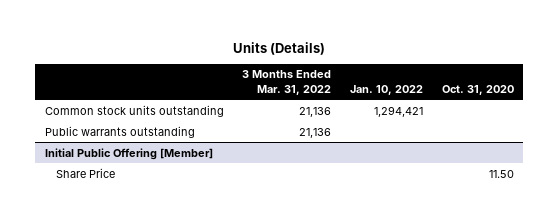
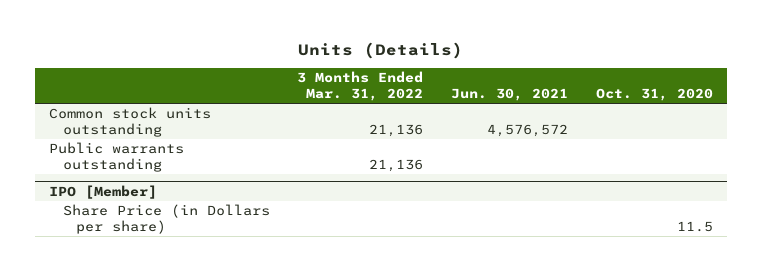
[350,84,424,95] Jan. 10, 2022 -> none
none -> [451,88,569,102] Jun. 30, 2021
[44,147,213,160] Initial Public Offering [Member] -> [48,184,157,199] IPO [Member]
[55,167,115,178] Share Price -> [62,204,270,234] Share Price (in Dollars per share)
[488,169,514,178] 11.50 -> [677,220,714,232] 11.5

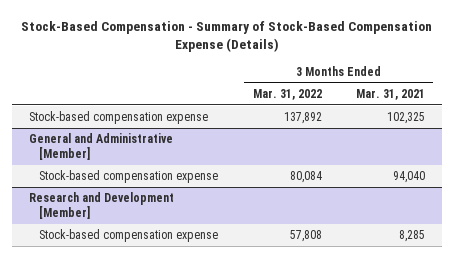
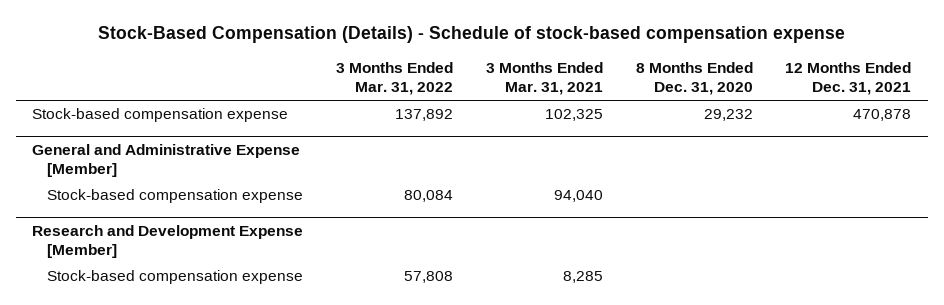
[20,20,432,52] Stock-Based Compensation - Summary of Stock-Based Compensation Expense (Details) -> [97,26,845,44] Stock-Based Compensation (Details) - Schedule of stock-based compensation expense
none -> [635,62,753,96] 8 Months Ended Dec. 31, 2020
none -> [785,62,912,96] 12 Months Ended Dec. 31, 2021
[29,133,174,161] General and Administrative [Member] -> [32,144,301,178] General and Administrative Expense [Member]
[29,192,175,220] Research and Development [Member] -> [32,225,304,259] Research and Development Expense [Member]

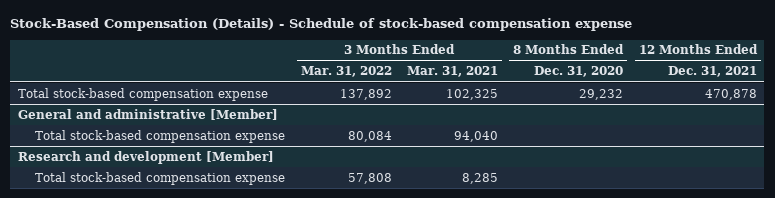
[32,108,289,123] Stock-based compensation expense -> [18,87,269,101] Total stock-based compensation expense
[32,144,301,178] General and Administrative Expense [Member] -> [18,108,279,120] General and administrative [Member]
[47,189,304,204] Stock-based compensation expense -> [35,129,286,143] Total stock-based compensation expense
[32,225,304,259] Research and Development Expense [Member] -> [18,150,275,164] Research and development [Member]
[47,270,304,285] Stock-based compensation expense -> [35,171,286,185] Total stock-based compensation expense

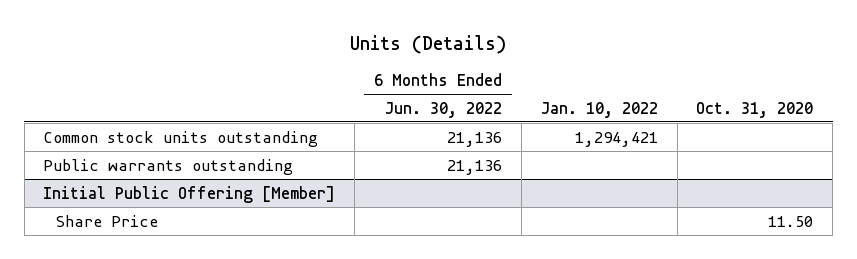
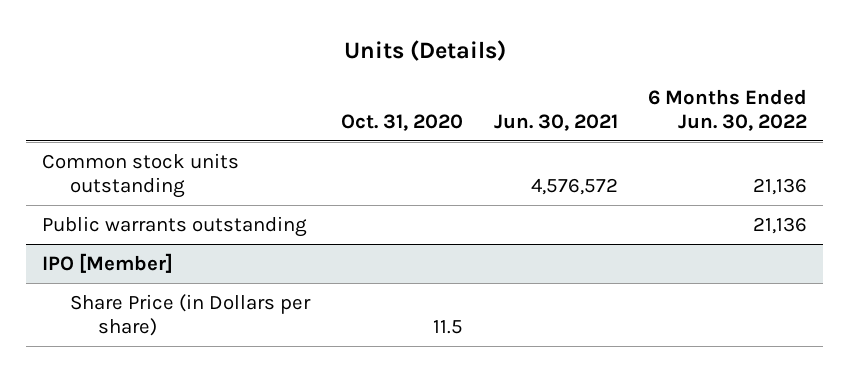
[540,101,658,118] Jan. 10, 2022 -> none
none -> [493,113,618,131] Jun. 30, 2021
[43,185,336,203] Initial Public Offering [Member] -> [41,252,173,273] IPO [Member]
[55,214,159,227] Share Price -> [69,293,311,336] Share Price (in Dollars per share)
[768,215,814,227] 11.50 -> [432,319,463,334] 11.5

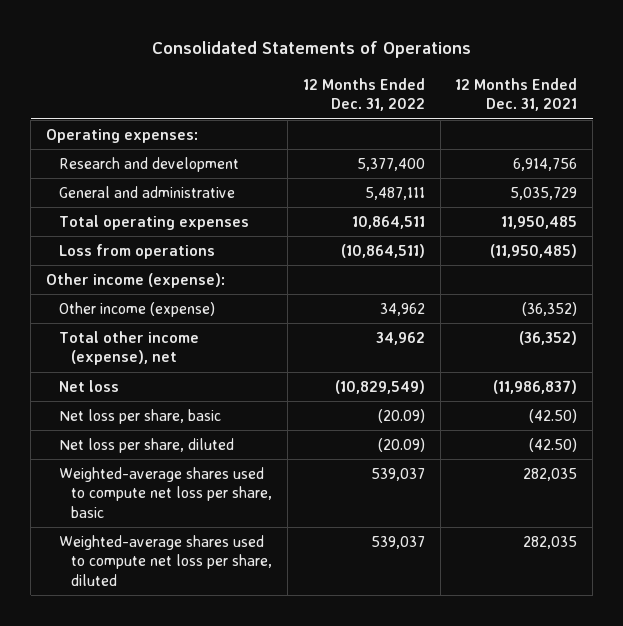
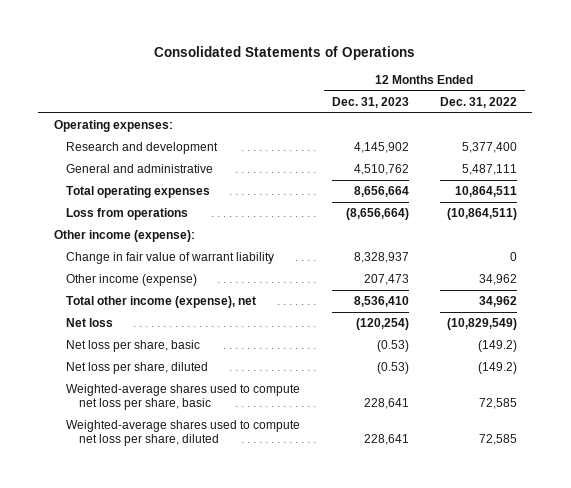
[455,77,578,112] 12 Months Ended Dec. 31, 2021 -> none
none -> [331,96,409,108] Dec. 31, 2023
none -> [66,252,275,265] Change in fair value of warrant liability
[377,408,425,423] (20.09) -> [477,340,517,353] (149.2)
[377,437,425,452] (20.09) -> [477,362,517,375] (149.2)
[370,467,425,481] 539,037 -> [478,397,517,409] 72,585
[370,535,425,549] 539,037 -> [478,433,517,445] 72,585

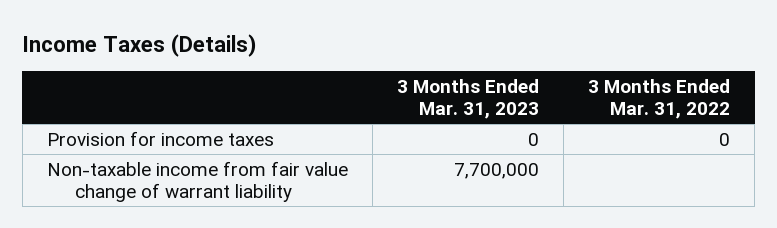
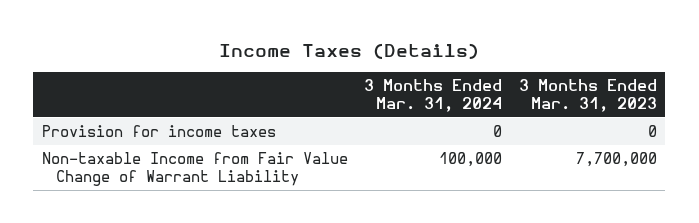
[588,78,731,119] 3 Months Ended Mar. 31, 2022 -> none
none -> [364,79,503,113] 3 Months Ended Mar. 31, 2024
[46,160,348,203] Non-taxable income from fair value change of warrant liability -> [41,152,348,187] Non-taxable Income from Fair Value Change of Warrant Liability

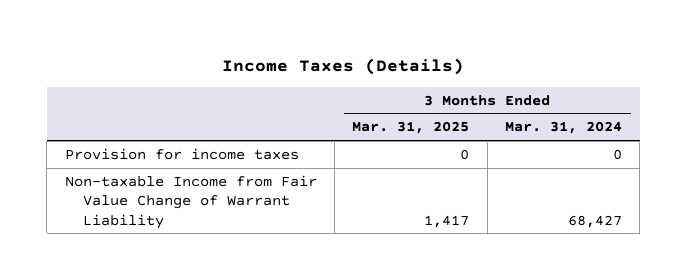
[518,79,657,113] 3 Months Ended Mar. 31, 2023 -> none
none -> [352,121,470,135] Mar. 31, 2025
[439,152,503,168] 100,000 -> [568,214,623,228] 68,427

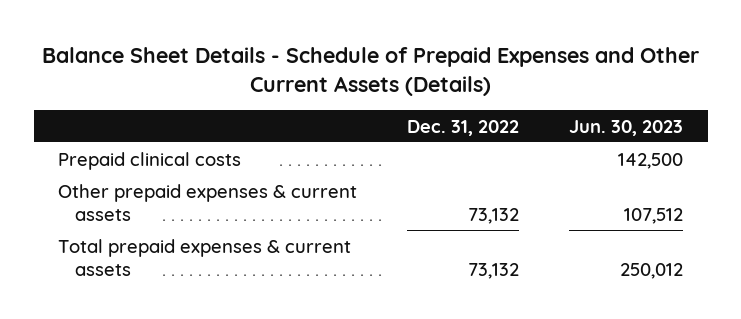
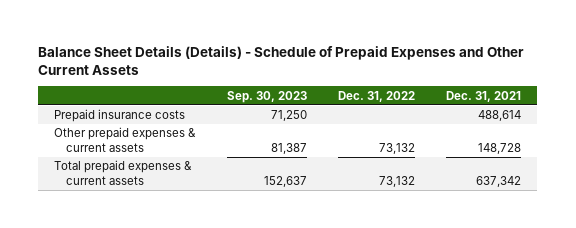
[41,46,699,96] Balance Sheet Details - Schedule of Prepaid Expenses and Other Current Assets (Details) -> [38,45,525,75] Balance Sheet Details (Details) - Schedule of Prepaid Expenses and Other Current Assets
[568,119,683,136] Jun. 30, 2023 -> none
none -> [226,90,307,103] Sep. 30, 2023
none -> [446,90,522,102] Dec. 31, 2021
[58,151,242,170] Prepaid clinical costs -> [54,109,186,123] Prepaid insurance costs

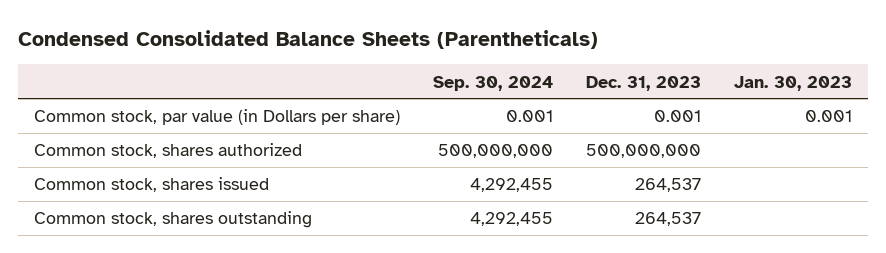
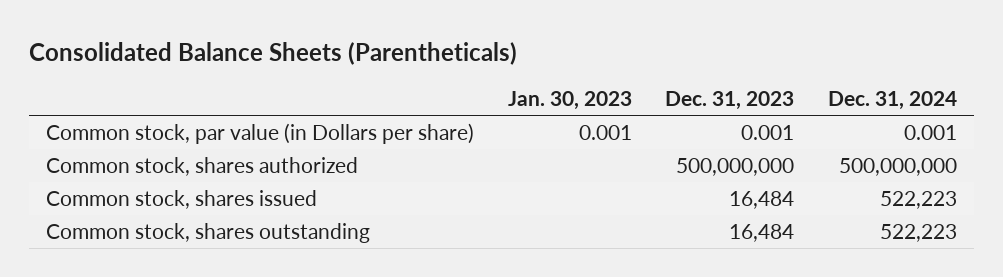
[18,30,599,50] Condensed Consolidated Balance Sheets (Parentheticals) -> [29,42,518,66] Consolidated Balance Sheets (Parentheticals)
[433,75,554,91] Sep. 30, 2024 -> none
none -> [827,90,957,110] Dec. 31, 2024
[634,178,701,193] 264,537 -> [729,191,795,210] 16,484
[634,212,701,227] 264,537 -> [729,224,795,243] 16,484

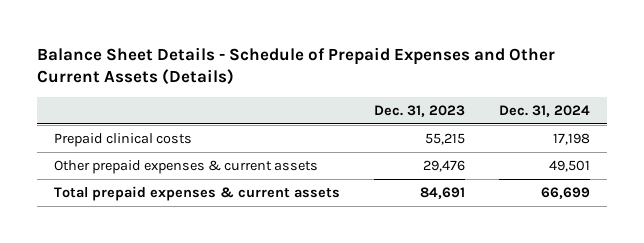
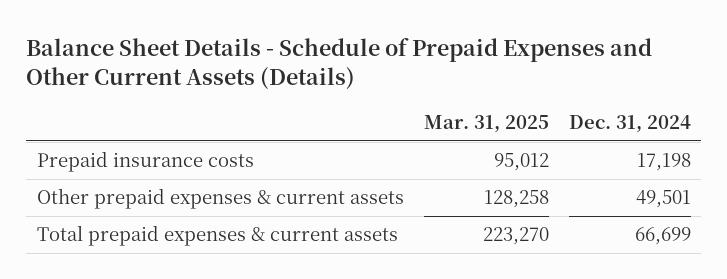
[373,105,465,118] Dec. 31, 2023 -> none
none -> [423,114,549,133] Mar. 31, 2025
[54,133,193,148] Prepaid clinical costs -> [36,151,254,173] Prepaid insurance costs

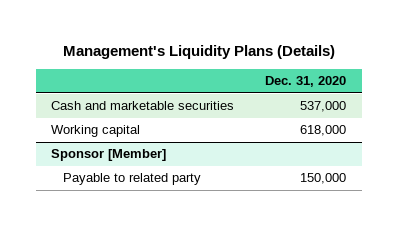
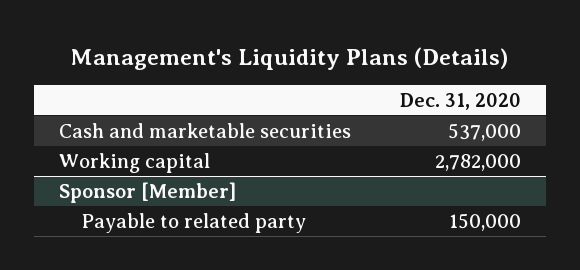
[300,125,347,137] 618,000 -> [435,153,522,171] 2,782,000

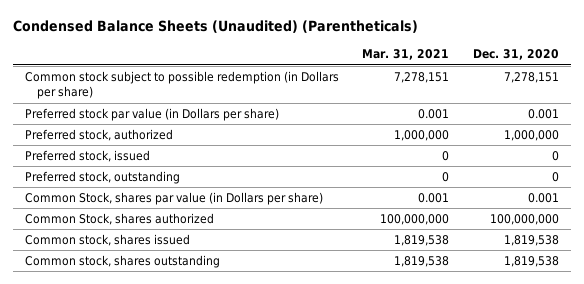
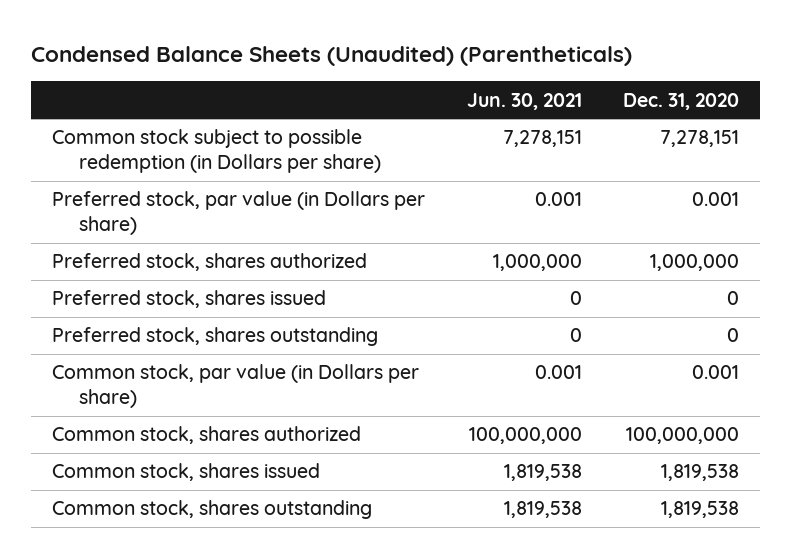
[362,49,450,61] Mar. 31, 2021 -> none
none -> [466,92,582,110] Jun. 30, 2021
[24,108,279,122] Preferred stock par value (in Dollars per share) -> [52,191,426,236] Preferred stock, par value (in Dollars per share)
[24,129,173,142] Preferred stock, authorized -> [52,253,368,272] Preferred stock, shares authorized
[24,150,150,163] Preferred stock, issued -> [52,290,327,309] Preferred stock, shares issued
[24,171,180,185] Preferred stock, outstanding -> [52,327,379,347] Preferred stock, shares outstanding
[24,192,323,206] Common Stock, shares par value (in Dollars per share) -> [52,364,420,409] Common stock, par value (in Dollars per share)
[24,213,214,226] Common Stock, shares authorized -> [52,426,362,445] Common stock, shares authorized

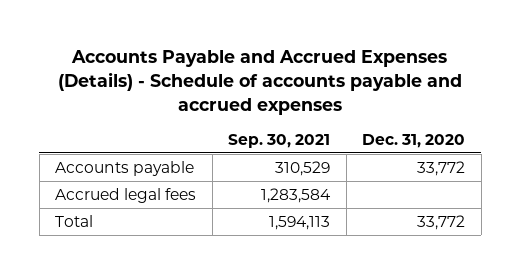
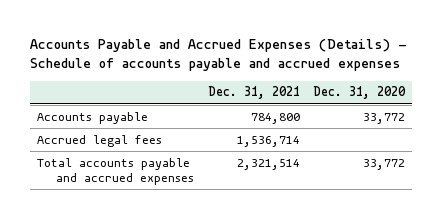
[228,133,331,148] Sep. 30, 2021 -> none
none -> [207,86,300,100] Dec. 31, 2021
[55,214,94,227] Total -> [37,157,194,185] Total accounts payable and accrued expenses

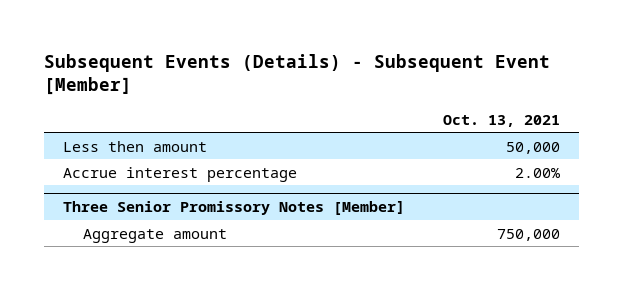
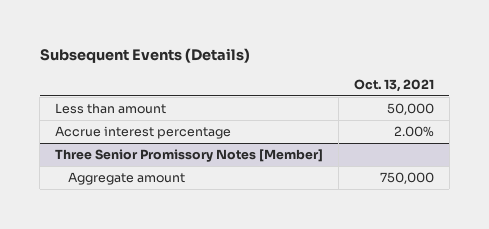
[44,53,551,96] Subsequent Events (Details) - Subsequent Event [Member] -> [39,47,250,63] Subsequent Events (Details)
[63,140,208,152] Less then amount -> [55,103,167,115] Less than amount

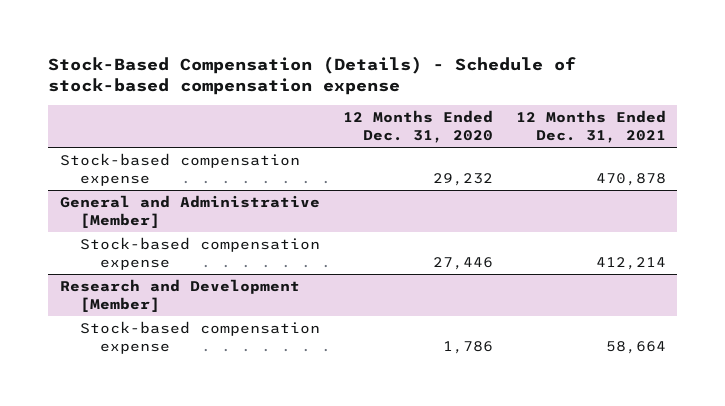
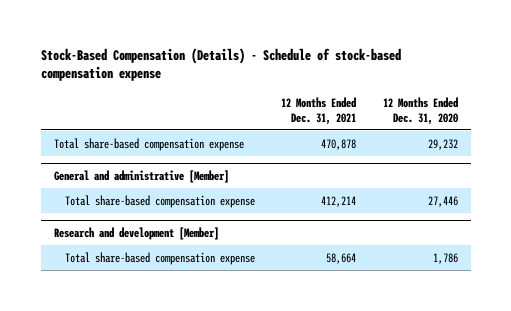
[59,153,300,186] Stock-based compensation expense -> [53,137,244,151] Total share-based compensation expense
[59,195,320,228] General and Administrative [Member] -> [53,170,229,184] General and administrative [Member]
[79,237,320,270] Stock-based compensation expense -> [65,194,256,208] Total share-based compensation expense
[59,279,300,312] Research and Development [Member] -> [53,227,219,241] Research and development [Member]
[79,321,320,354] Stock-based compensation expense -> [65,251,256,265] Total share-based compensation expense

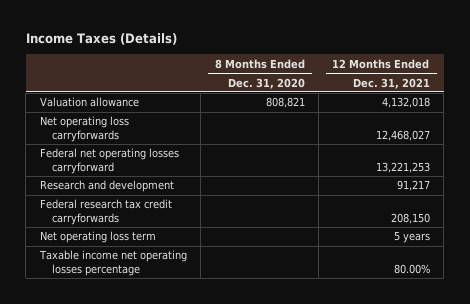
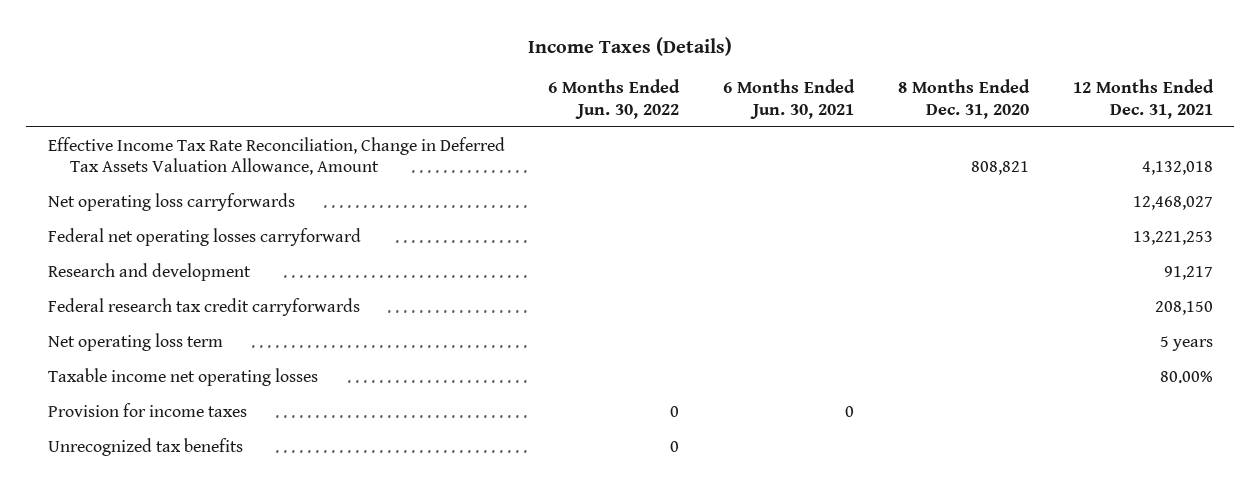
none -> [548,78,681,119] 6 Months Ended Jun. 30, 2022
none -> [723,78,856,119] 6 Months Ended Jun. 30, 2021
[39,97,139,108] Valuation allowance -> [47,136,505,176] Effective Income Tax Rate Reconciliation, Change in Deferred Tax Assets Valuation Allowance, Amount
[38,250,187,276] Taxable income net operating losses percentage -> [47,367,318,386] Taxable income net operating losses
none -> [47,402,247,417] Provision for income taxes
none -> [47,437,243,456] Unrecognized tax benefits

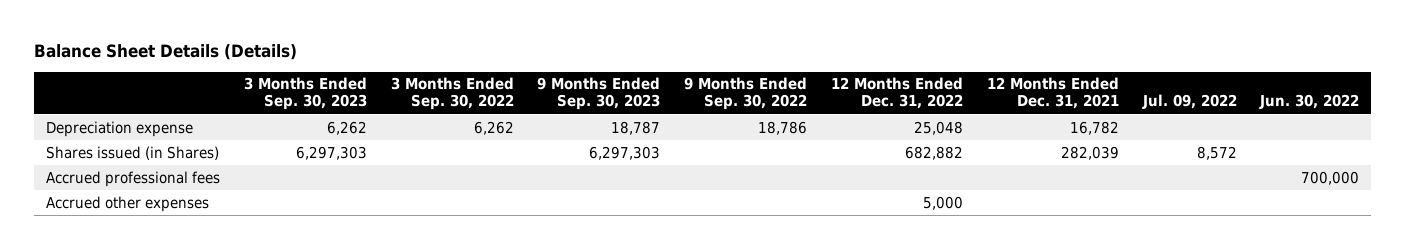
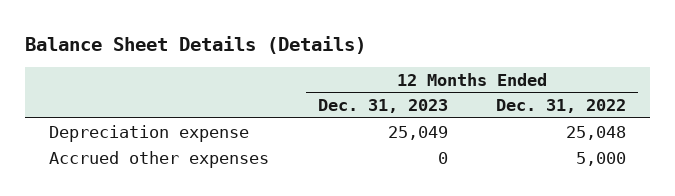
[243,77,367,111] 3 Months Ended Sep. 30, 2023 -> none
[390,77,514,111] 3 Months Ended Sep. 30, 2022 -> none
[537,77,661,111] 9 Months Ended Sep. 30, 2023 -> none
[684,77,808,111] 9 Months Ended Sep. 30, 2022 -> none
[986,77,1119,110] 12 Months Ended Dec. 31, 2021 -> none
[1141,94,1237,110] Jul. 09, 2022 -> none
[1259,94,1360,110] Jun. 30, 2022 -> none
none -> [317,99,448,114] Dec. 31, 2023
[46,145,220,160] Shares issued (in Shares) -> none
[46,170,221,187] Accrued professional fees -> none

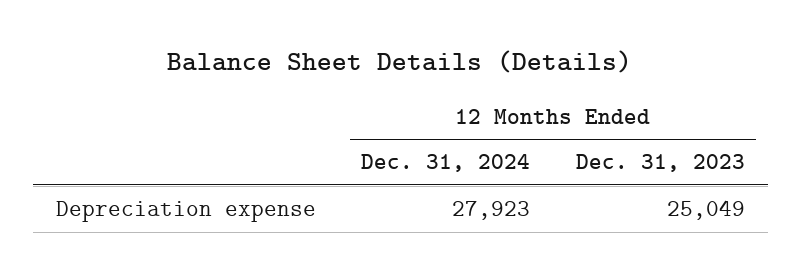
[495,99,626,114] Dec. 31, 2022 -> none
none -> [361,154,531,173] Dec. 31, 2024
[49,150,270,168] Accrued other expenses -> none

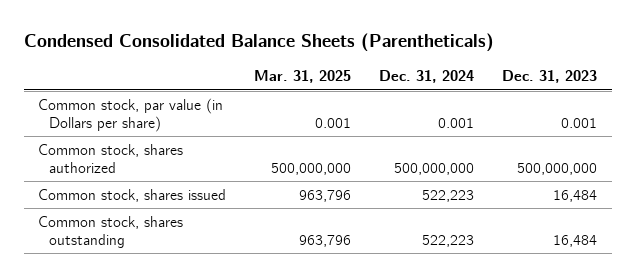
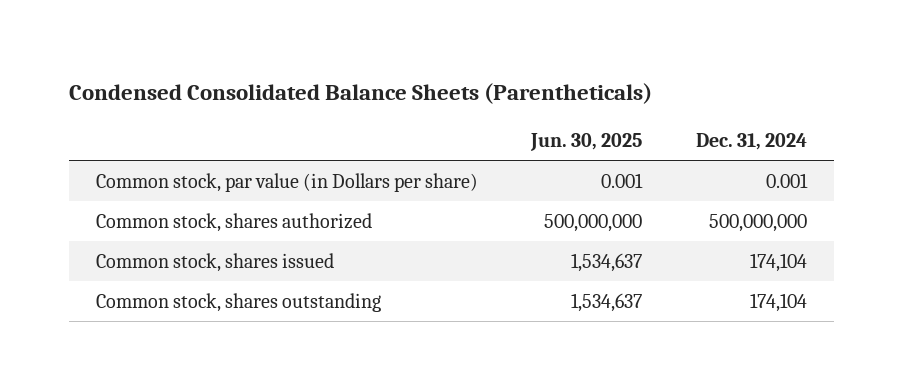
[254,70,352,84] Mar. 31, 2025 -> none
[502,70,598,84] Dec. 31, 2023 -> none
none -> [530,132,643,151] Jun. 30, 2025
[422,189,475,202] 522,223 -> [749,252,807,272] 174,104
[422,234,475,247] 522,223 -> [749,292,807,312] 174,104

